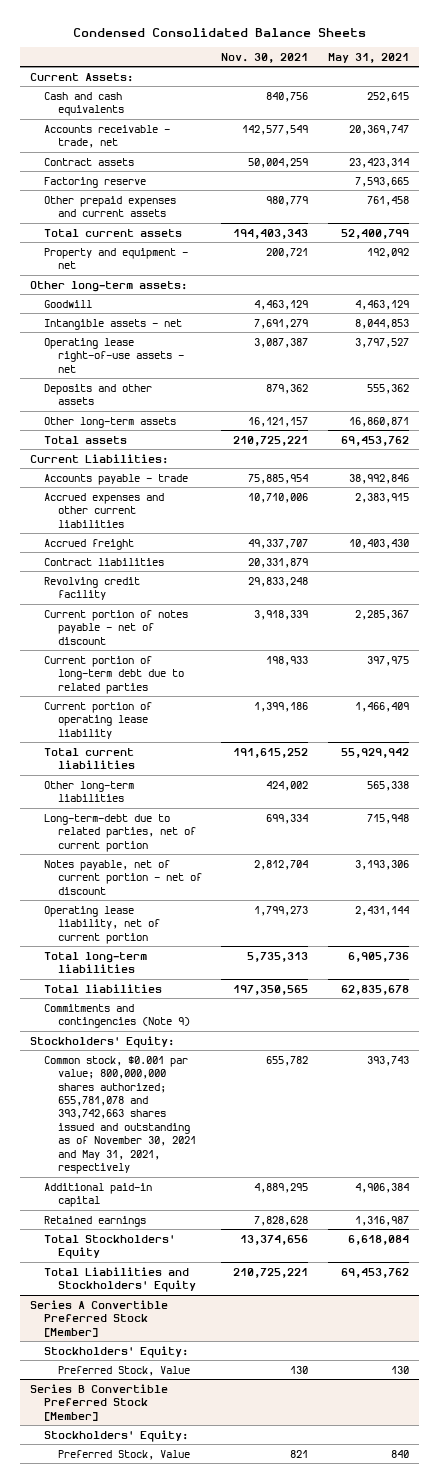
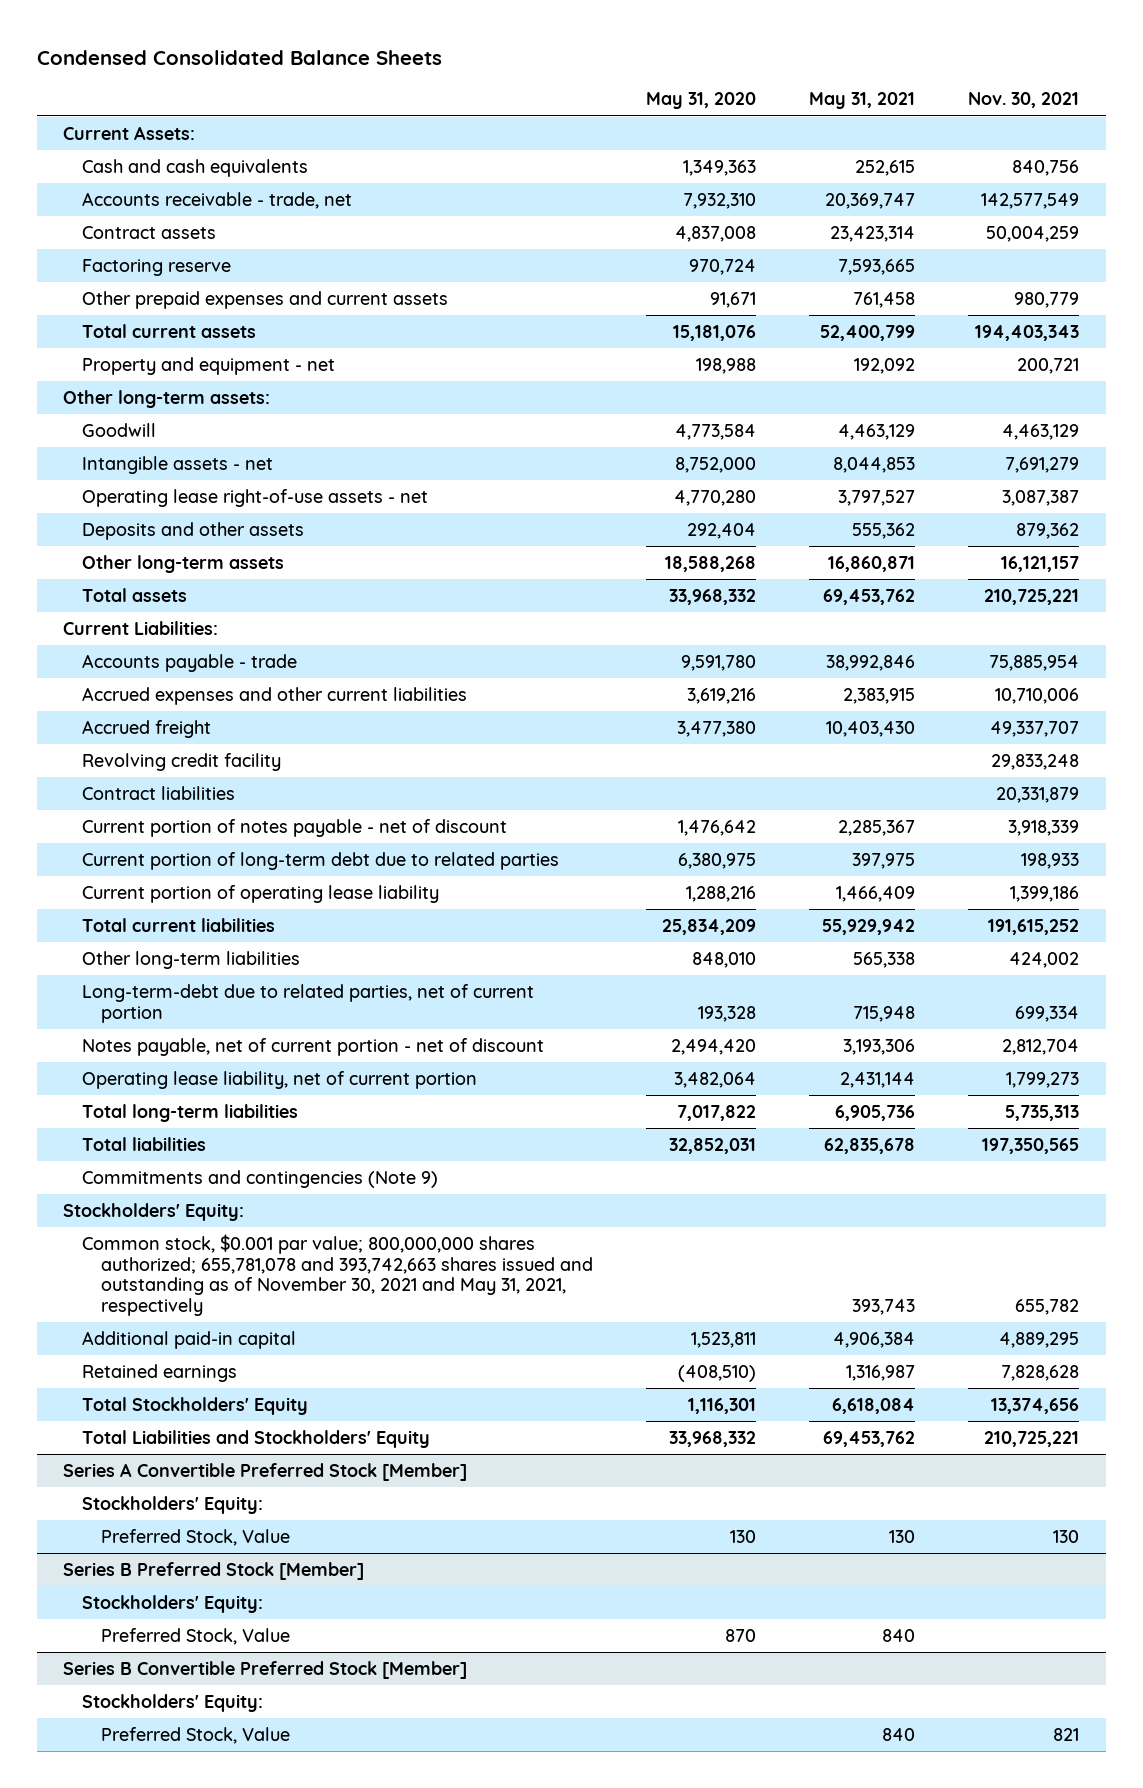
none -> [646,92,757,110] May 31, 2020
[43,557,164,566] Contract liabilities -> [82,785,236,800] Contract liabilities
none -> [63,1561,365,1580] Series B Preferred Stock [Member]
none -> [82,1594,264,1613] Stockholders' Equity:
none -> [101,1627,291,1645] Preferred Stock, Value

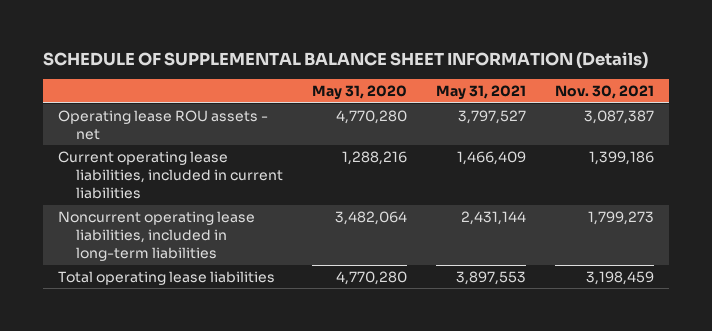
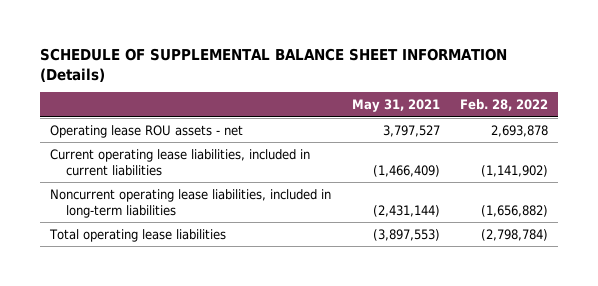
[312,85,408,101] May 31, 2020 -> none
[555,85,655,100] Nov. 30, 2021 -> none
none -> [459,99,548,112] Feb. 28, 2022
[457,150,527,165] 1,466,409 -> [372,164,440,177] (1,466,409)
[461,210,527,225] 2,431,144 -> [372,204,440,217] (2,431,144)
[456,270,527,285] 3,897,553 -> [372,228,440,241] (3,897,553)

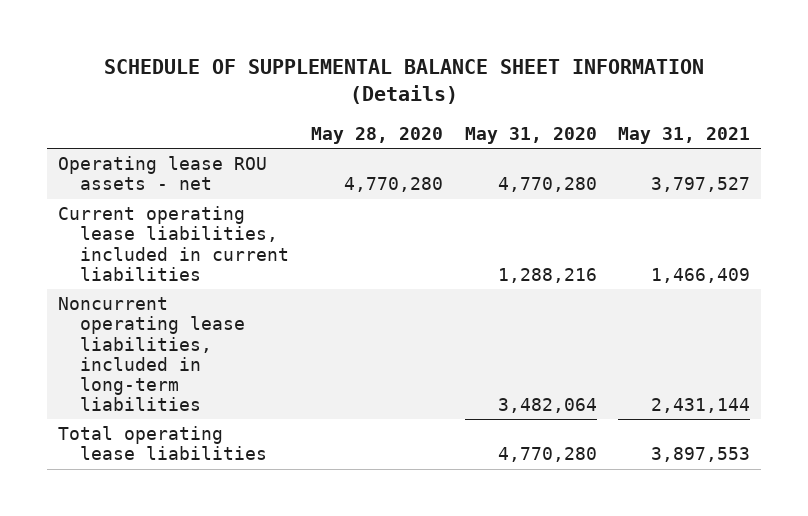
[459,99,548,112] Feb. 28, 2022 -> none
none -> [310,126,443,144] May 28, 2020
none -> [464,126,597,144] May 31, 2020
[372,164,440,177] (1,466,409) -> [651,267,751,283] 1,466,409
[372,204,440,217] (2,431,144) -> [651,398,751,414] 2,431,144
[372,228,440,241] (3,897,553) -> [651,447,751,463] 3,897,553

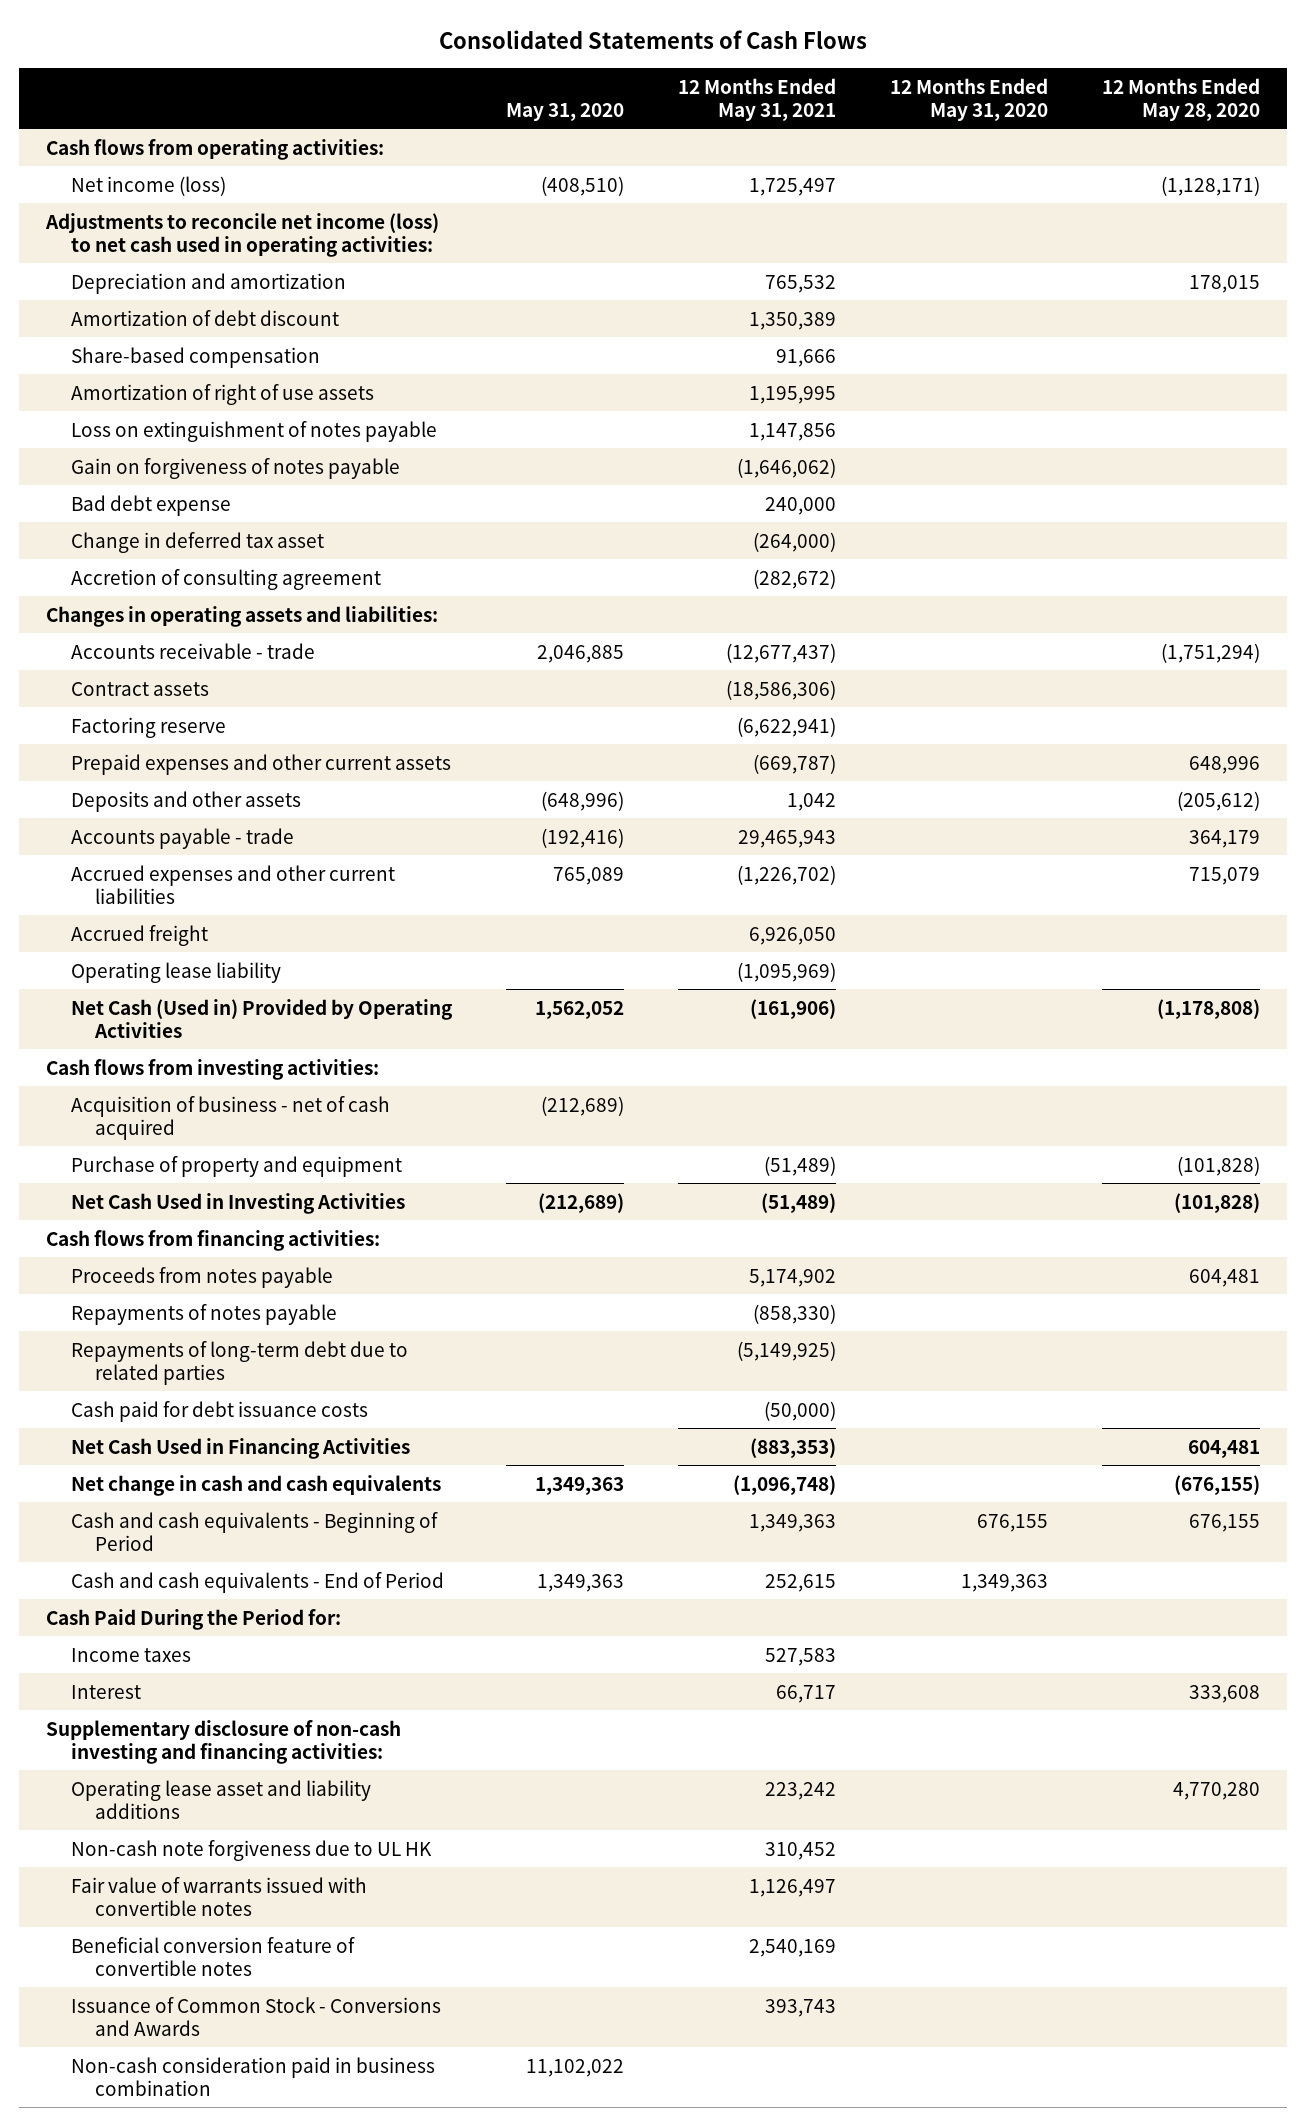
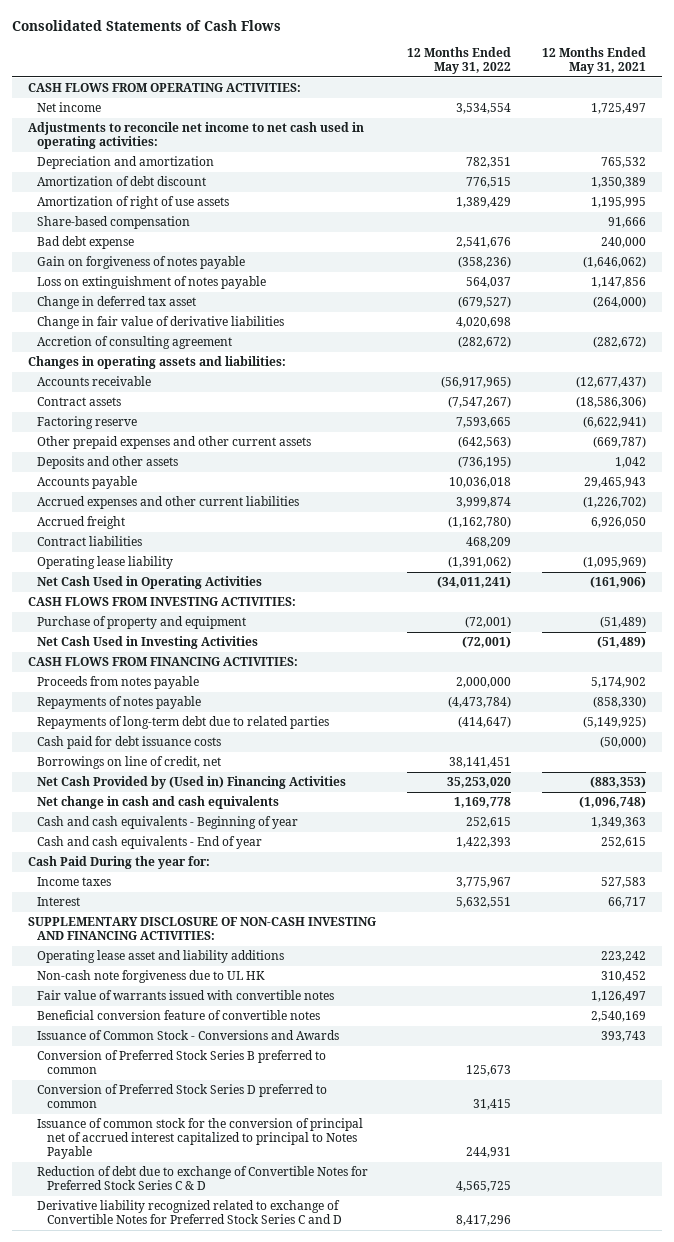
[505,102,624,121] May 31, 2020 -> none
[890,77,1049,121] 12 Months Ended May 31, 2020 -> none
[1102,77,1261,121] 12 Months Ended May 28, 2020 -> none
none -> [407,46,512,74] 12 Months Ended May 31, 2022
[46,138,385,160] Cash flows from operating activities: -> [27,83,301,93] CASH FLOWS FROM OPERATING ACTIVITIES:
[70,175,226,196] Net income (loss) -> [37,102,102,113] Net income
[45,212,440,257] Adjustments to reconcile net income (loss) to net cash used in operating activities: -> [27,122,364,150] Adjustments to reconcile net income to net cash used in operating activities:
[70,346,320,368] Share-based compensation -> [37,216,191,230] Share-based compensation
[70,457,400,479] Gain on forgiveness of notes payable -> [37,256,246,270] Gain on forgiveness of notes payable
[70,420,437,442] Loss on extinguishment of notes payable -> [37,276,267,290] Loss on extinguishment of notes payable
none -> [37,316,285,330] Change in fair value of derivative liabilities
[70,642,315,659] Accounts receivable - trade -> [37,376,152,387] Accounts receivable
[70,753,451,775] Prepaid expenses and other current assets -> [37,436,312,450] Other prepaid expenses and other current assets
[70,827,294,849] Accounts payable - trade -> [37,476,138,490] Accounts payable
none -> [37,536,143,547] Contract liabilities
[70,1095,390,1140] Acquisition of business - net of cash acquired -> none
[70,998,453,1038] Net Cash (Used in) Provided by Operating Activities -> [37,576,263,590] Net Cash Used in Operating Activities
[46,1058,380,1080] Cash flows from investing activities: -> [27,597,296,607] CASH FLOWS FROM INVESTING ACTIVITIES:
[46,1229,381,1251] Cash flows from financing activities: -> [27,657,298,667] CASH FLOWS FROM FINANCING ACTIVITIES:
none -> [37,756,222,770] Borrowings on line of credit, net
[70,1437,410,1459] Net Cash Used in Financing Activities -> [37,776,347,790] Net Cash Provided by (Used in) Financing Activities
[70,1511,438,1551] Cash and cash equivalents - Beginning of Period -> [37,816,299,830] Cash and cash equivalents - Beginning of year
[70,1571,444,1593] Cash and cash equivalents - End of Period -> [37,836,263,850] Cash and cash equivalents - End of year
[46,1608,342,1630] Cash Paid During the Period for: -> [27,856,210,870] Cash Paid During the year for:
[46,1719,402,1764] Supplementary disclosure of non-cash investing and financing activities: -> [27,917,376,941] SUPPLEMENTARY DISCLOSURE OF NON-CASH INVESTING AND FINANCING ACTIVITIES:
[70,2056,435,2096] Non-cash consideration paid in business combination -> none
none -> [37,1050,327,1075] Conversion of Preferred Stock Series B preferred to common
none -> [37,1084,328,1109] Conversion of Preferred Stock Series D preferred to common
none -> [37,1118,364,1160] Issuance of common stock for the conversion of principal net of accrued interest capitalized to principal to Notes Payable
none -> [37,1166,369,1191] Reduction of debt due to exchange of Convertible Notes for Preferred Stock Series C & D
none -> [37,1200,343,1225] Derivative liability recognized related to exchange of Convertible Notes for Preferred Stock Series C and D

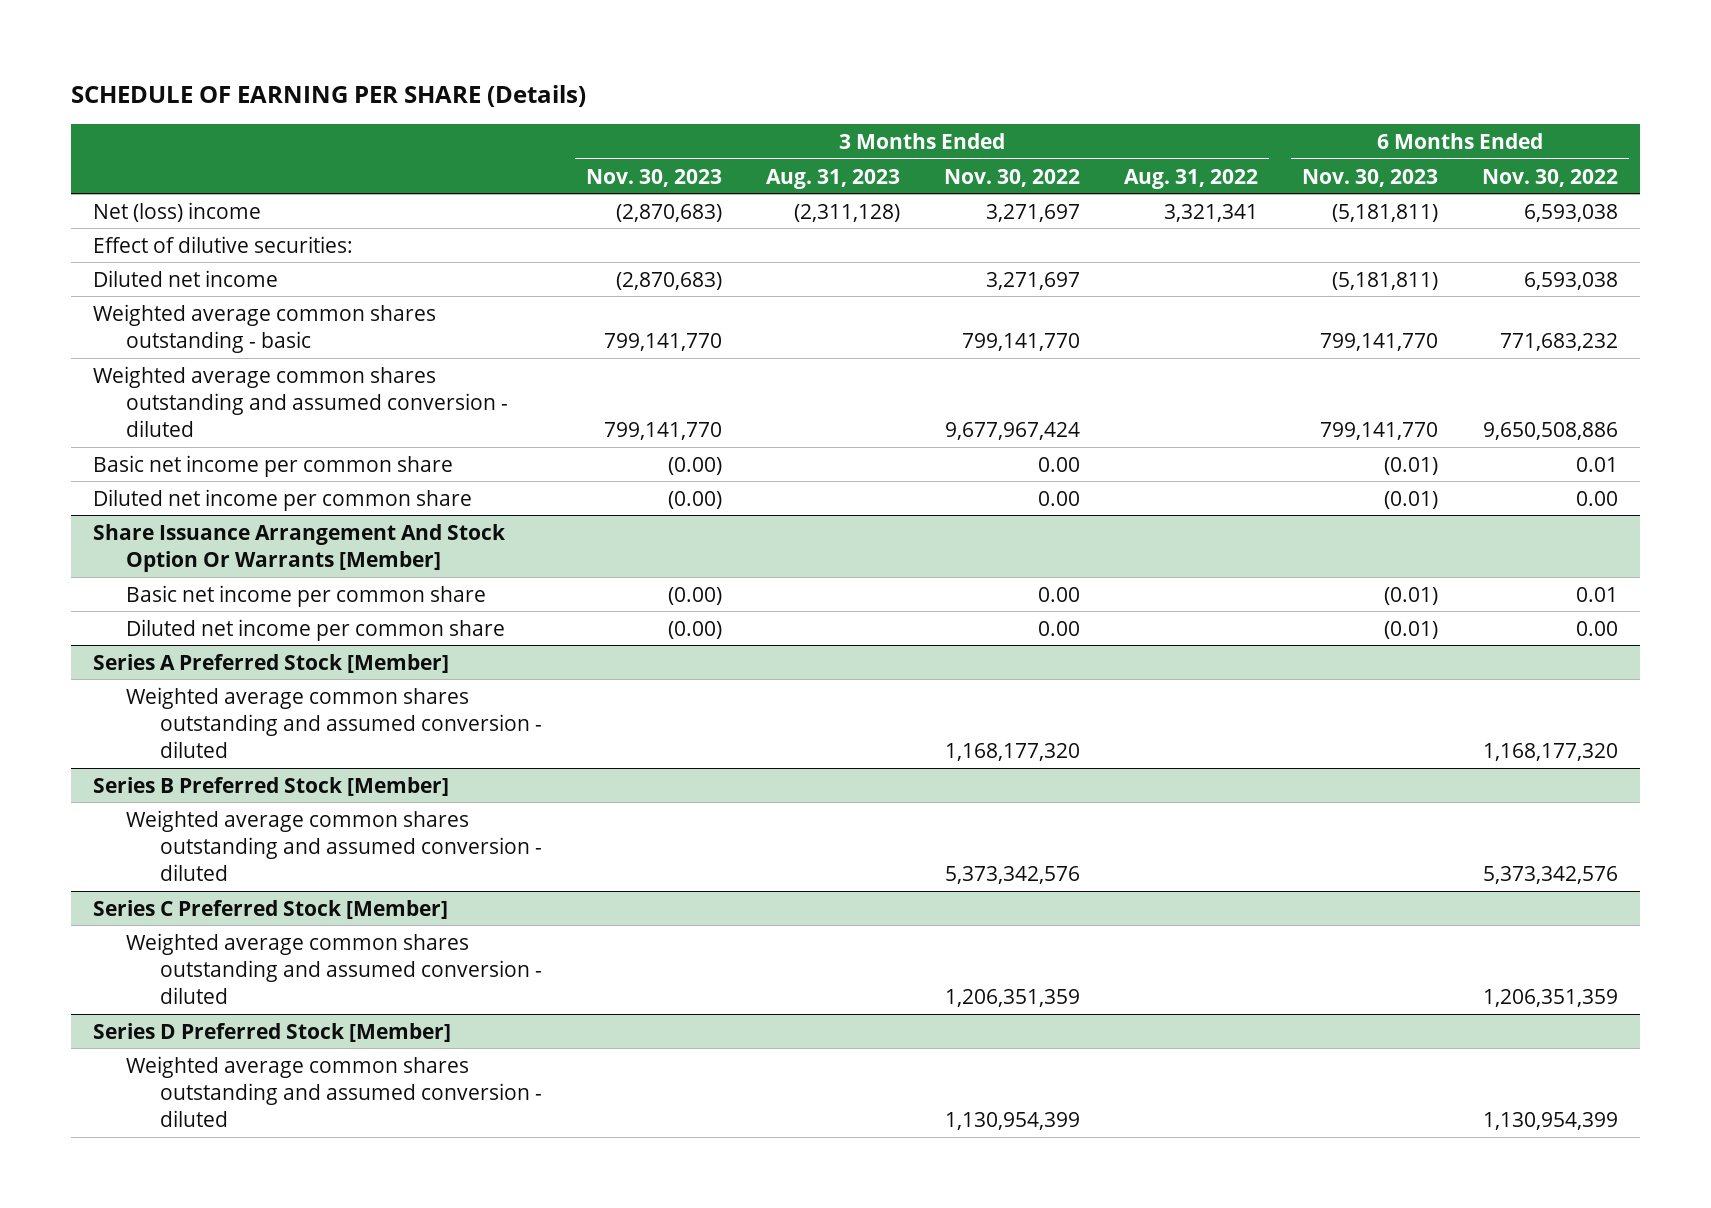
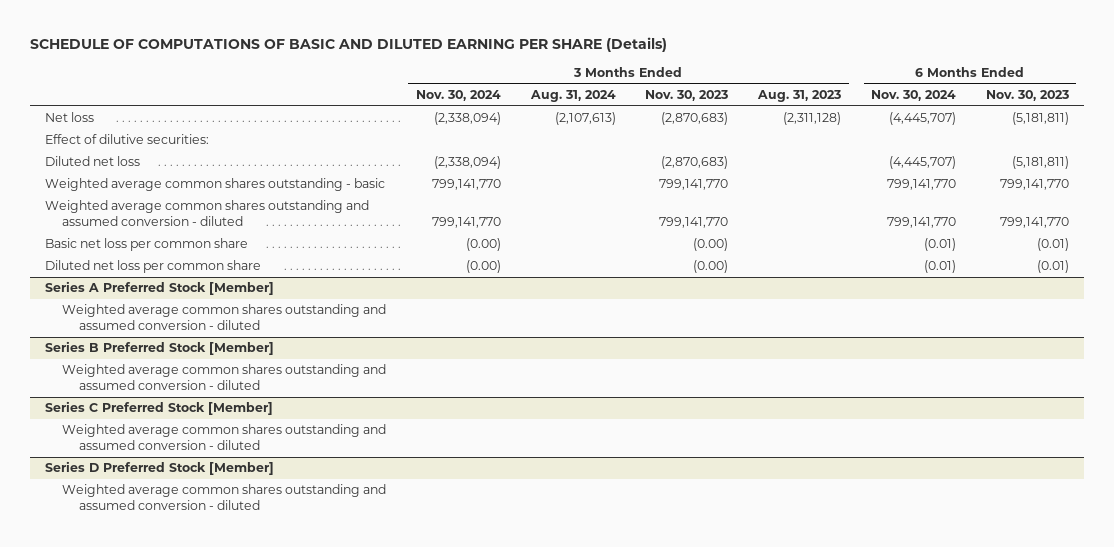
[70,85,586,108] SCHEDULE OF EARNING PER SHARE (Details) -> [29,36,667,52] SCHEDULE OF COMPUTATIONS OF BASIC AND DILUTED EARNING PER SHARE (Details)
[943,168,1080,187] Nov. 30, 2022 -> none
[1124,168,1259,189] Aug. 31, 2022 -> none
[1482,168,1619,187] Nov. 30, 2022 -> none
none -> [415,89,501,101] Nov. 30, 2024
none -> [529,89,616,102] Aug. 31, 2024
none -> [871,89,957,101] Nov. 30, 2024
[93,201,262,222] Net (loss) income -> [44,112,94,123] Net loss
[93,269,279,287] Diluted net income -> [44,156,140,167] Diluted net loss
[93,523,507,572] Share Issuance Arrangement And Stock Option Or Warrants [Member] -> none
[126,584,487,607] Basic net income per common share -> none
[126,618,506,641] Diluted net income per common share -> none
[93,454,454,477] Basic net income per common share -> [44,238,248,252] Basic net loss per common share
[93,488,473,511] Diluted net income per common share -> [44,260,261,274] Diluted net loss per common share

